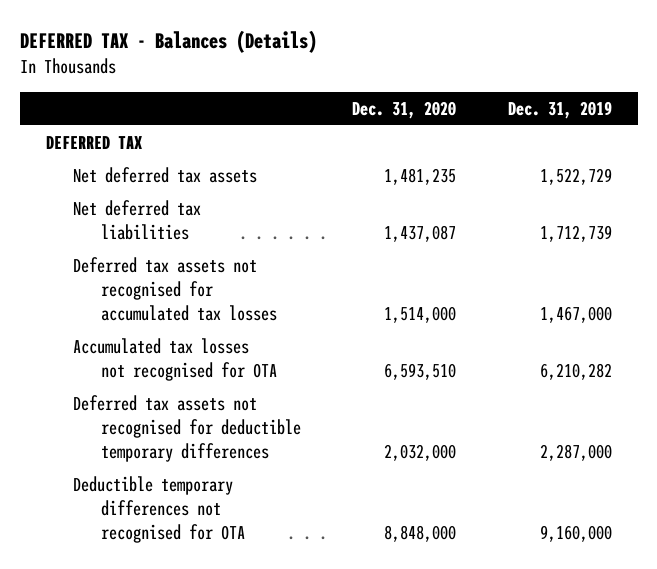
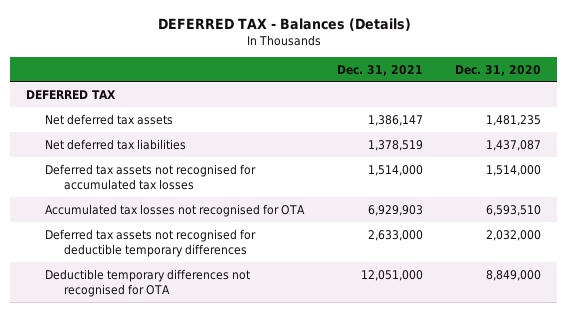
[507,100,612,119] Dec. 31, 2019 -> none
none -> [336,64,423,76] Dec. 31, 2021
[384,524,457,542] 8,848,000 -> [486,269,542,281] 8,849,000

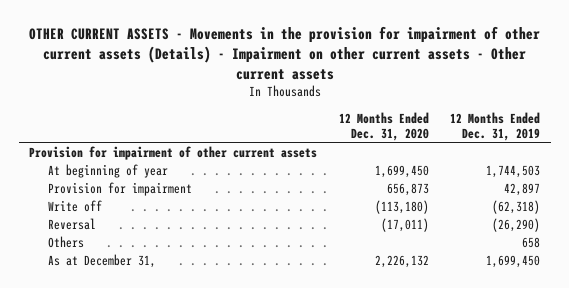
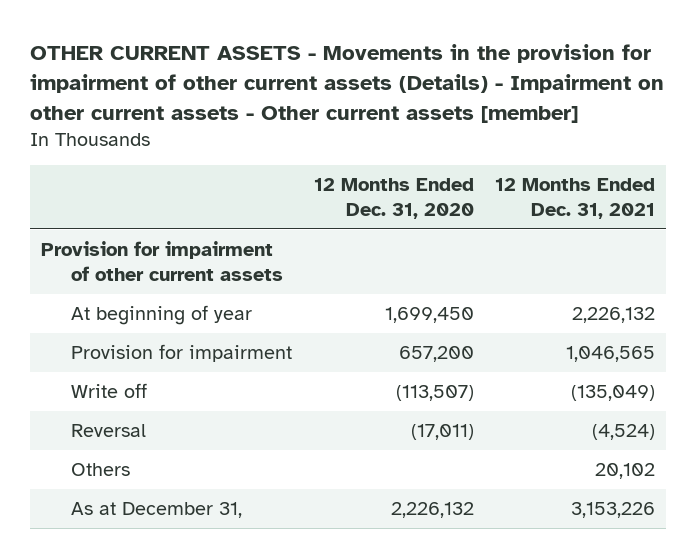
[28,25,540,80] OTHER CURRENT ASSETS - Movements in the provision for impairment of other current assets (Details) - Impairment on other current assets - Other current assets -> [29,43,664,123] OTHER CURRENT ASSETS - Movements in the provision for impairment of other current assets (Details) - Impairment on other current assets - Other current assets [member]
[450,111,541,141] 12 Months Ended Dec. 31, 2019 -> none
none -> [495,178,656,219] 12 Months Ended Dec. 31, 2021
[386,182,429,196] 656,873 -> [398,346,474,363] 657,200
[374,199,429,214] (113,180) -> [395,385,474,402] (113,507)

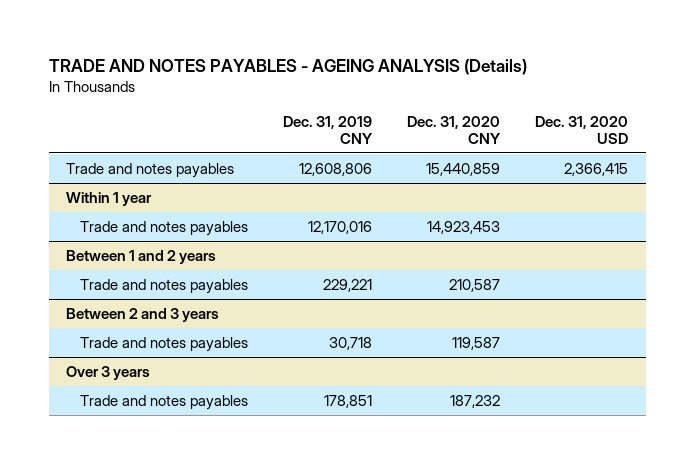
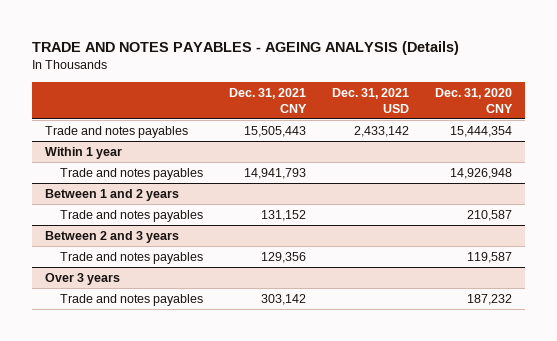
[282,115,373,144] Dec. 31, 2019 CNY -> none
[535,115,629,144] Dec. 31, 2020 USD -> none
none -> [228,87,307,113] Dec. 31, 2021 CNY
none -> [331,87,409,113] Dec. 31, 2021 USD
[426,162,501,176] 15,440,859 -> [450,125,513,137] 15,444,354
[427,220,501,234] 14,923,453 -> [450,167,513,179] 14,926,948

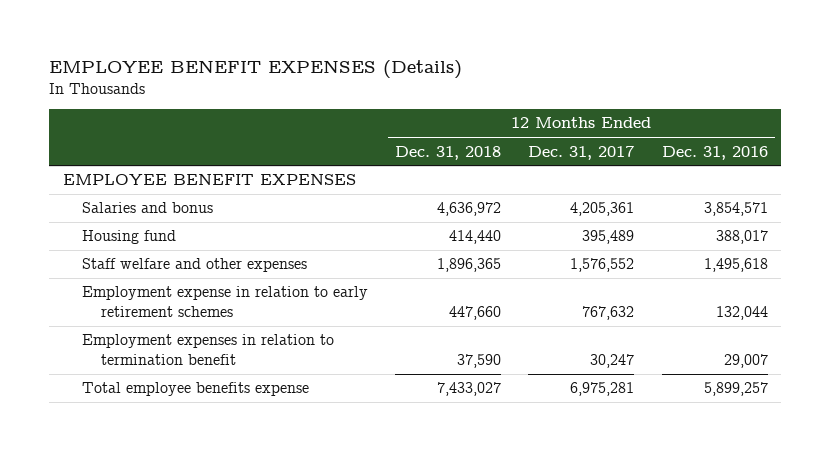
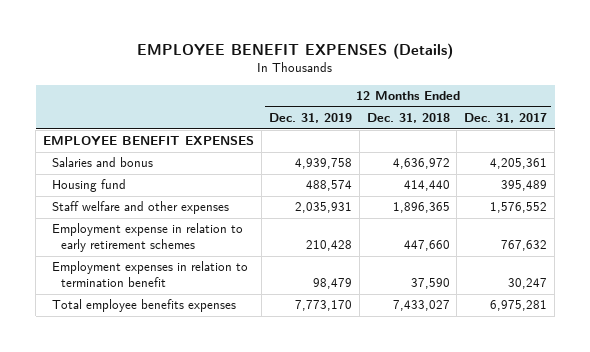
[661,145,768,160] Dec. 31, 2016 -> none
none -> [268,113,352,124] Dec. 31, 2019
[81,382,309,397] Total employee benefits expense -> [52,299,237,313] Total employee benefits expenses

